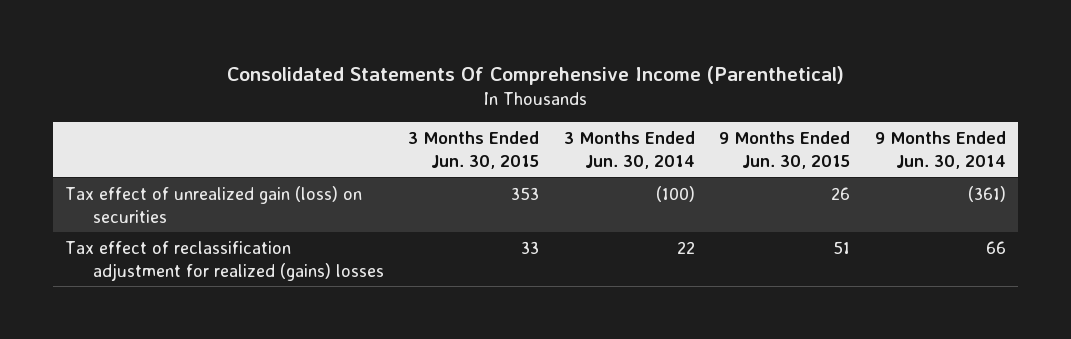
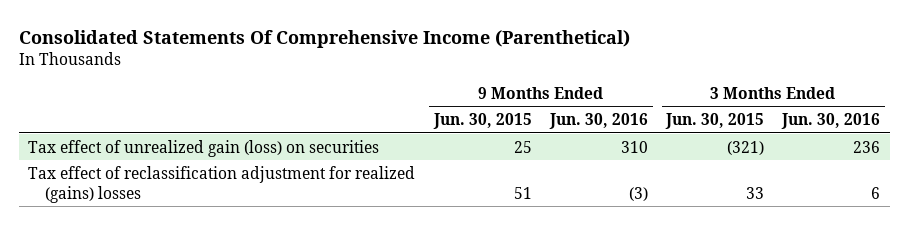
[563,131,695,169] 3 Months Ended Jun. 30, 2014 -> none
[875,131,1007,169] 9 Months Ended Jun. 30, 2014 -> none
none -> [548,113,648,130] Jun. 30, 2016
none -> [781,113,881,130] Jun. 30, 2016
[511,186,540,200] 353 -> [727,140,765,155] (321)
[831,186,851,200] 26 -> [513,140,532,153] 25

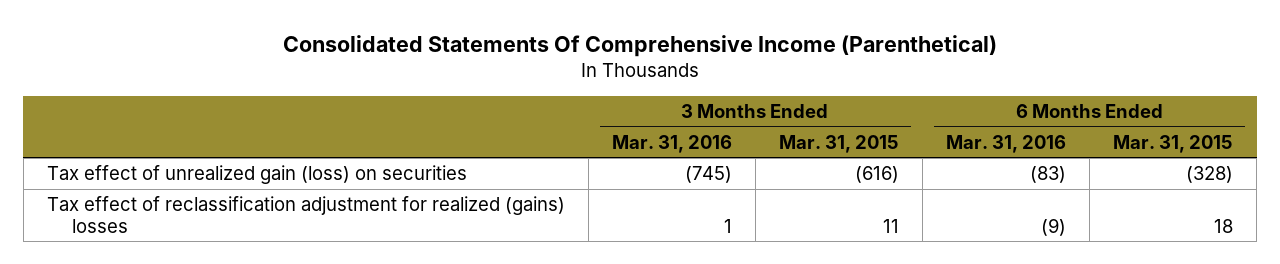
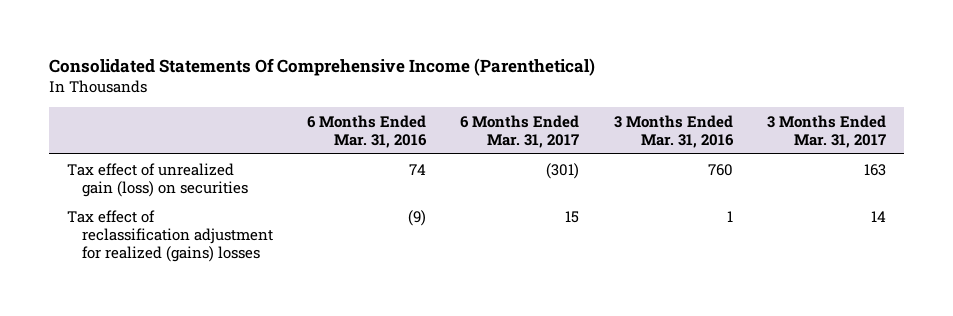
[778,134,899,153] Mar. 31, 2015 -> none
[1113,134,1234,153] Mar. 31, 2015 -> none
none -> [460,114,580,148] 6 Months Ended Mar. 31, 2017
none -> [767,114,887,148] 3 Months Ended Mar. 31, 2017
[684,166,732,184] (745) -> [707,163,733,176] 760
[1030,166,1067,184] (83) -> [409,163,427,175] 74

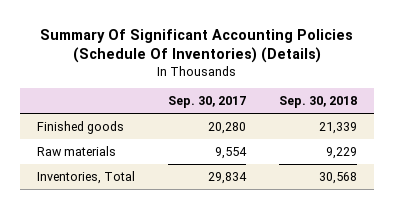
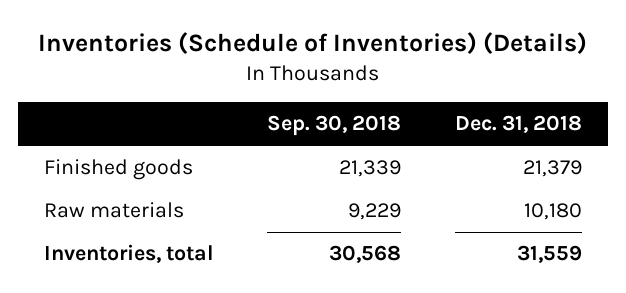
[39,28,353,63] Summary Of Significant Accounting Policies (Schedule Of Inventories) (Details) -> [37,32,587,55] Inventories (Schedule of Inventories) (Details)
[167,96,246,109] Sep. 30, 2017 -> none
none -> [454,115,582,134] Dec. 31, 2018
[36,171,135,185] Inventories, Total -> [44,244,215,264] Inventories, total

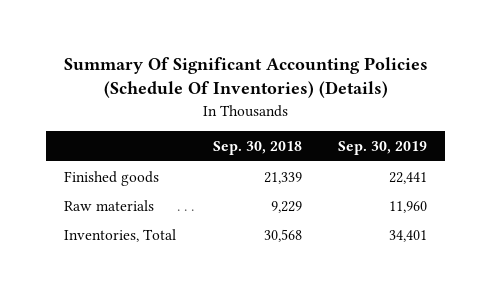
[37,32,587,55] Inventories (Schedule of Inventories) (Details) -> [63,57,428,99] Summary Of Significant Accounting Policies (Schedule Of Inventories) (Details)
[454,115,582,134] Dec. 31, 2018 -> none
none -> [338,141,428,156] Sep. 30, 2019
[44,244,215,264] Inventories, total -> [63,228,176,242] Inventories, Total

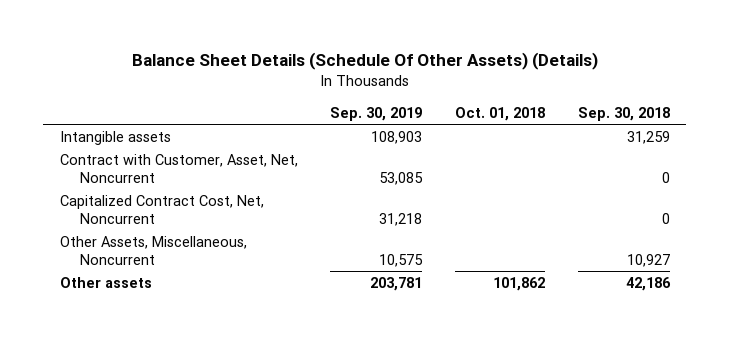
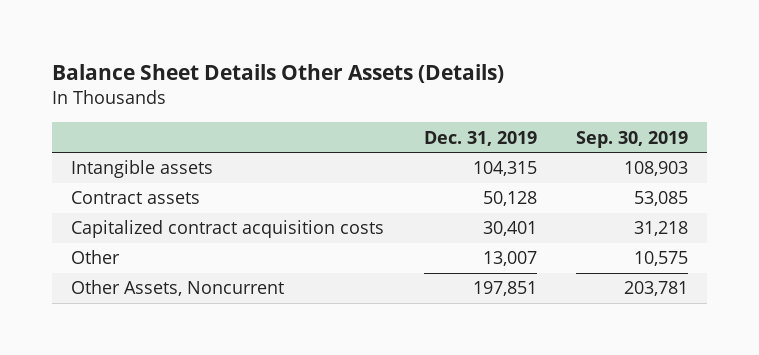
[131,52,598,71] Balance Sheet Details (Schedule Of Other Assets) (Details) -> [51,63,504,83] Balance Sheet Details Other Assets (Details)
[454,106,545,121] Oct. 01, 2018 -> none
[577,106,670,121] Sep. 30, 2018 -> none
none -> [423,130,537,146] Dec. 31, 2019
[59,153,298,183] Contract with Customer, Asset, Net, Noncurrent -> [71,191,201,205] Contract assets
[59,194,264,224] Capitalized Contract Cost, Net, Noncurrent -> [71,220,385,239] Capitalized contract acquisition costs
[59,235,247,265] Other Assets, Miscellaneous, Noncurrent -> [71,250,121,265] Other
[59,276,152,288] Other assets -> [71,280,285,297] Other Assets, Noncurrent

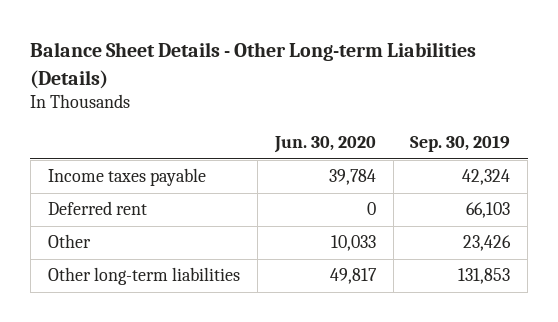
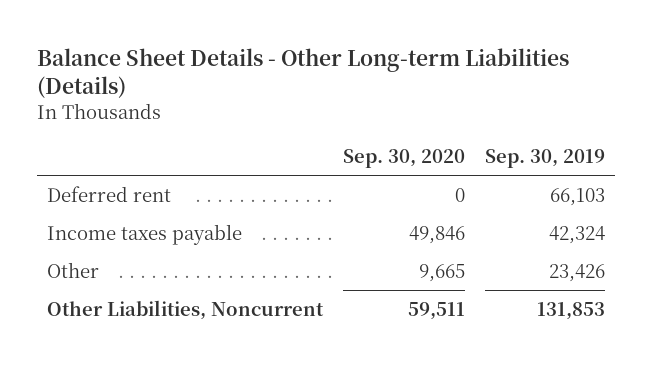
[273,136,376,154] Jun. 30, 2020 -> none
none -> [343,149,466,169] Sep. 30, 2020
[47,168,206,187] Income taxes payable -> [47,223,243,245] Income taxes payable
[47,267,240,286] Other long-term liabilities -> [47,299,325,320] Other Liabilities, Noncurrent

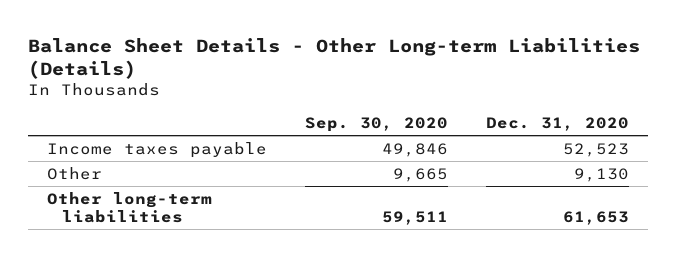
[485,149,606,169] Sep. 30, 2019 -> none
none -> [486,117,630,132] Dec. 31, 2020
[47,185,172,202] Deferred rent -> none
[47,299,325,320] Other Liabilities, Noncurrent -> [47,191,213,224] Other long-term liabilities

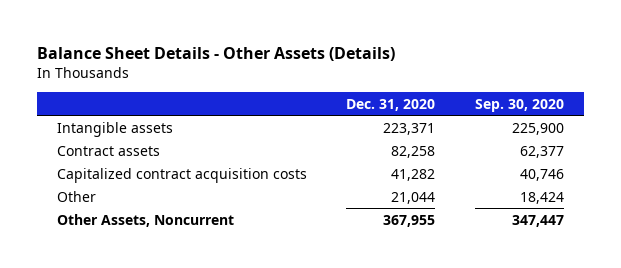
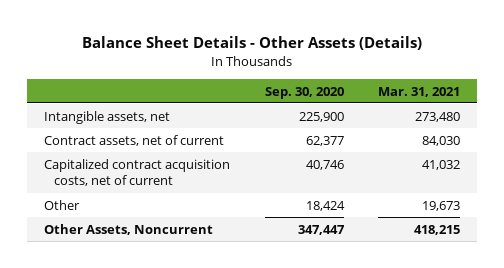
[346,98,436,111] Dec. 31, 2020 -> none
none -> [377,86,460,97] Mar. 31, 2021
[56,121,173,137] Intangible assets -> [44,110,171,124] Intangible assets, net
[56,145,160,156] Contract assets -> [44,134,225,146] Contract assets, net of current
[56,167,307,183] Capitalized contract acquisition costs -> [44,158,231,187] Capitalized contract acquisition costs, net of current

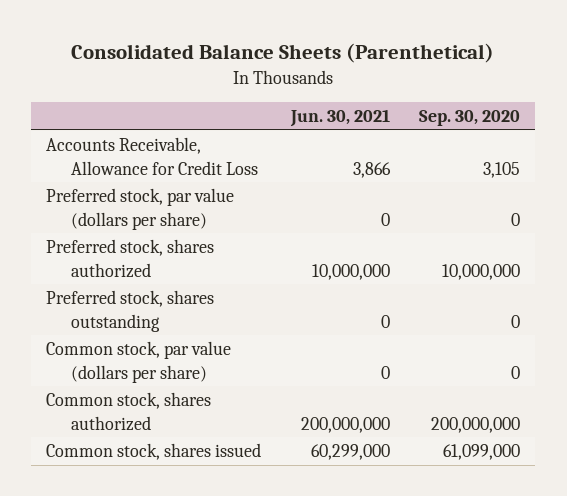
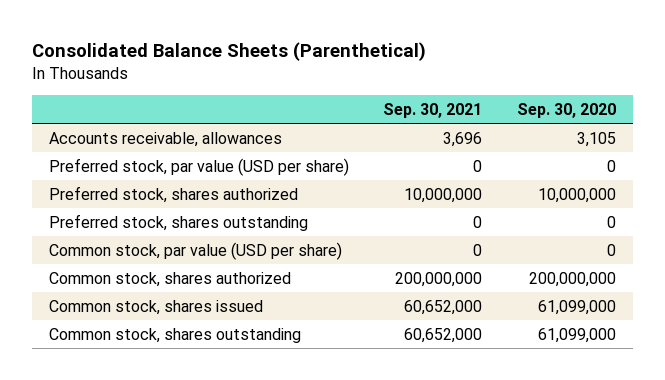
[289,109,390,128] Jun. 30, 2021 -> none
none -> [383,102,483,118] Sep. 30, 2021
[46,137,258,175] Accounts Receivable, Allowance for Credit Loss -> [49,131,283,147] Accounts receivable, allowances
[46,188,235,230] Preferred stock, par value (dollars per share) -> [49,157,350,176] Preferred stock, par value (USD per share)
[46,341,232,383] Common stock, par value (dollars per share) -> [49,241,343,260] Common stock, par value (USD per share)
none -> [49,327,302,343] Common stock, shares outstanding

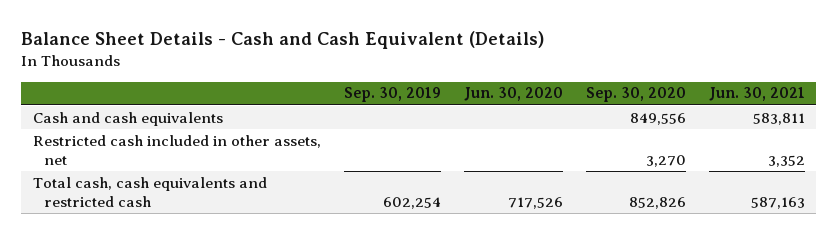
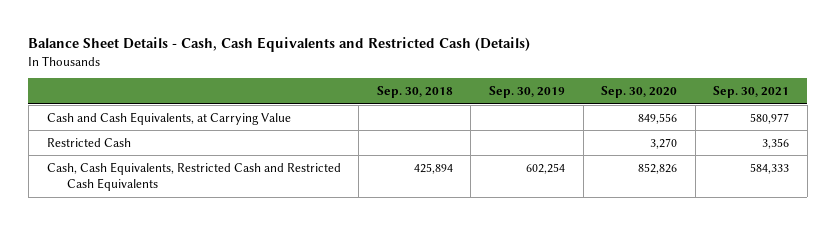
[21,31,545,50] Balance Sheet Details - Cash and Cash Equivalent (Details) -> [28,37,531,53] Balance Sheet Details - Cash, Cash Equivalents and Restricted Cash (Details)
[463,87,563,102] Jun. 30, 2020 -> none
[708,87,805,102] Jun. 30, 2021 -> none
none -> [376,86,453,99] Sep. 30, 2018
none -> [713,86,790,99] Sep. 30, 2021
[32,111,223,126] Cash and cash equivalents -> [46,111,291,125] Cash and Cash Equivalents, at Carrying Value
[32,134,321,165] Restricted cash included in other assets, net -> [46,137,131,147] Restricted Cash
[32,176,267,207] Total cash, cash equivalents and restricted cash -> [46,161,341,192] Cash, Cash Equivalents, Restricted Cash and Restricted Cash Equivalents

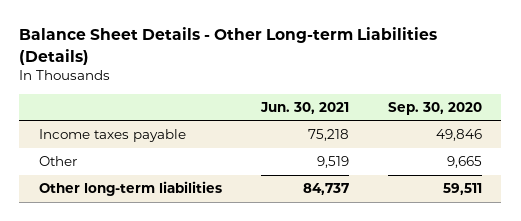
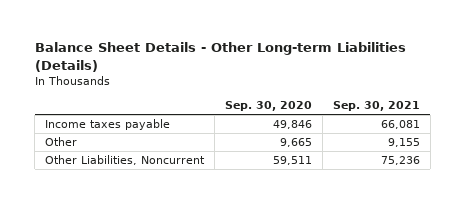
[259,101,349,114] Jun. 30, 2021 -> none
none -> [332,101,420,112] Sep. 30, 2021
[38,181,222,197] Other long-term liabilities -> [45,155,206,166] Other Liabilities, Noncurrent

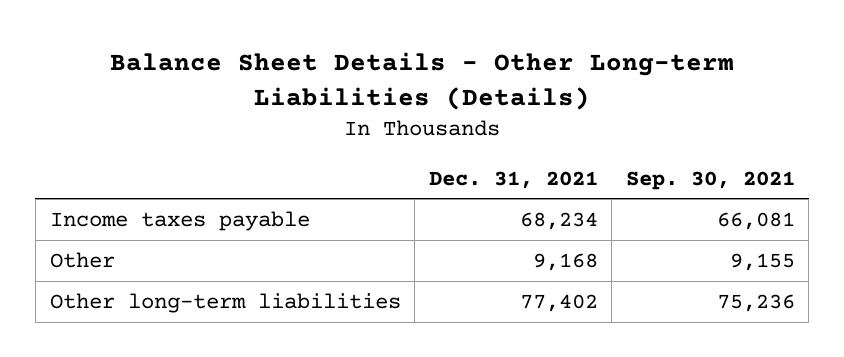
[225,101,313,112] Sep. 30, 2020 -> none
none -> [428,170,598,189] Dec. 31, 2021
[45,155,206,166] Other Liabilities, Noncurrent -> [49,292,401,313] Other long-term liabilities

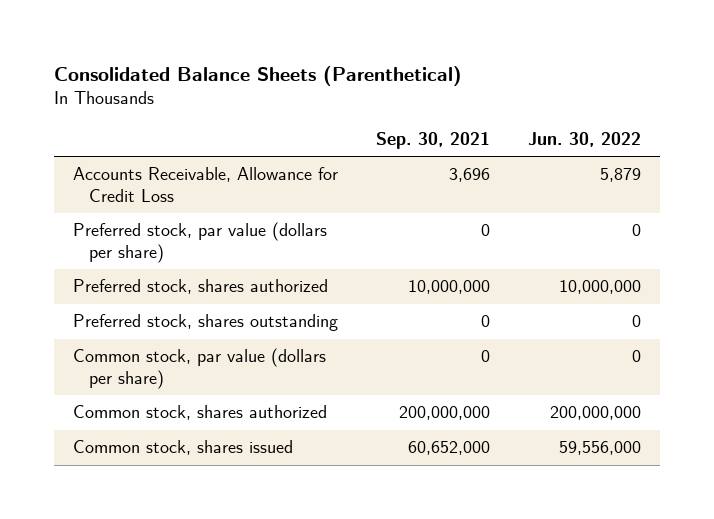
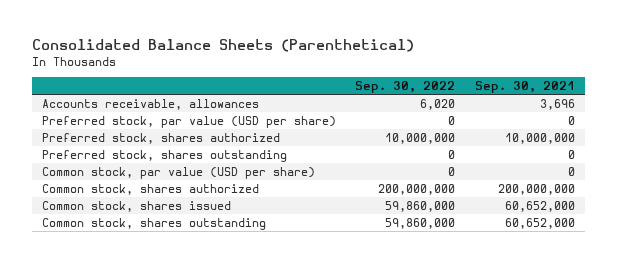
[528,131,642,147] Jun. 30, 2022 -> none
none -> [355,81,456,94] Sep. 30, 2022
[73,167,339,203] Accounts Receivable, Allowance for Credit Loss -> [41,98,259,110] Accounts receivable, allowances
[73,222,328,264] Preferred stock, par value (dollars per share) -> [41,115,336,128] Preferred stock, par value (USD per share)
[73,348,327,390] Common stock, par value (dollars per share) -> [41,166,315,179] Common stock, par value (USD per share)
none -> [41,217,266,230] Common stock, shares outstanding

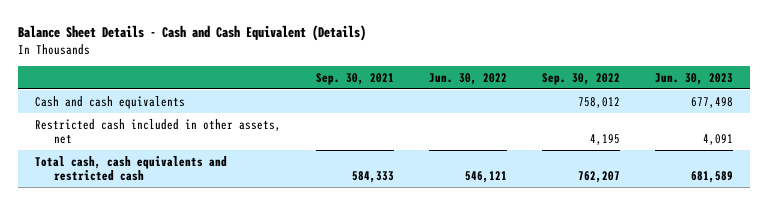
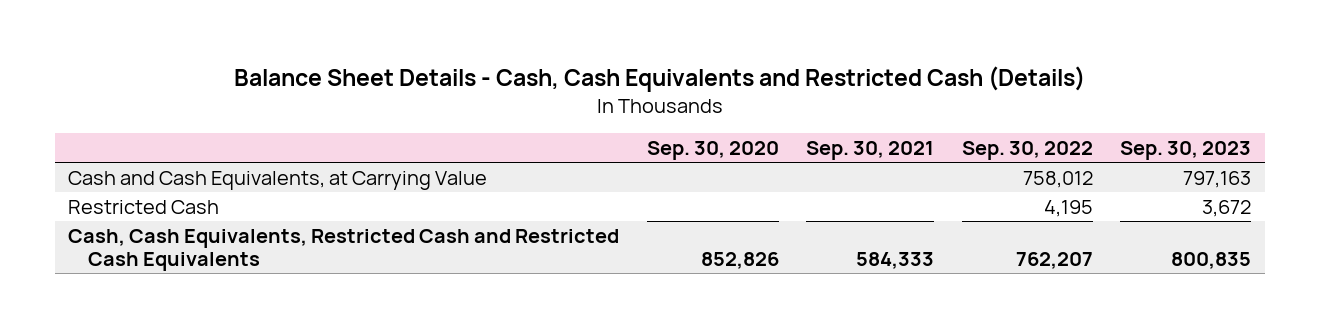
[18,25,367,42] Balance Sheet Details - Cash and Cash Equivalent (Details) -> [233,66,1085,93] Balance Sheet Details - Cash, Cash Equivalents and Restricted Cash (Details)
[429,72,508,85] Jun. 30, 2022 -> none
[654,72,733,85] Jun. 30, 2023 -> none
none -> [646,141,779,161] Sep. 30, 2020
none -> [1119,141,1251,161] Sep. 30, 2023
[35,95,186,109] Cash and cash equivalents -> [68,170,488,190] Cash and Cash Equivalents, at Carrying Value
[35,118,282,145] Restricted cash included in other assets, net -> [68,199,220,214] Restricted Cash
[35,155,228,182] Total cash, cash equivalents and restricted cash -> [68,228,620,272] Cash, Cash Equivalents, Restricted Cash and Restricted Cash Equivalents

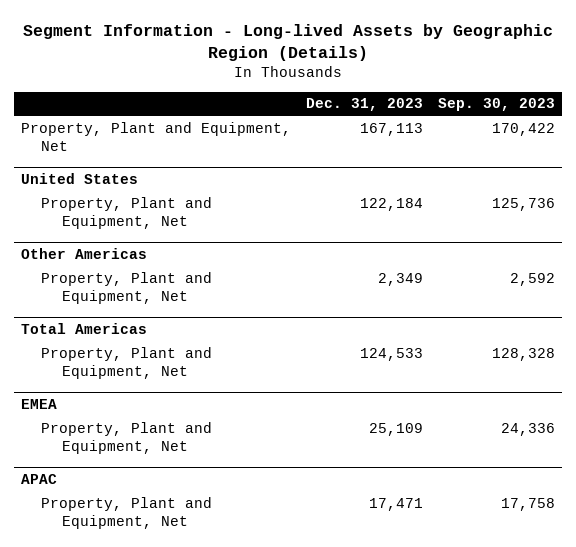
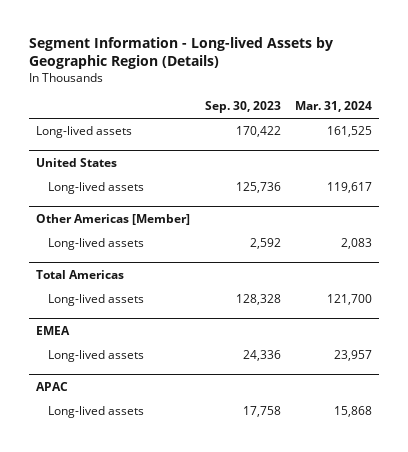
[305,98,423,112] Dec. 31, 2023 -> none
none -> [294,101,372,113] Mar. 31, 2024
[21,121,292,151] Property, Plant and Equipment, Net -> [36,126,133,139] Long-lived assets
[41,196,213,229] Property, Plant and Equipment, Net -> [48,182,145,195] Long-lived assets
[21,247,148,259] Other Americas -> [36,213,191,225] Other Americas [Member]
[41,271,213,304] Property, Plant and Equipment, Net -> [48,238,145,251] Long-lived assets
[41,346,213,379] Property, Plant and Equipment, Net -> [48,294,145,307] Long-lived assets
[41,421,213,454] Property, Plant and Equipment, Net -> [48,350,145,363] Long-lived assets
[41,496,213,529] Property, Plant and Equipment, Net -> [48,406,145,419] Long-lived assets

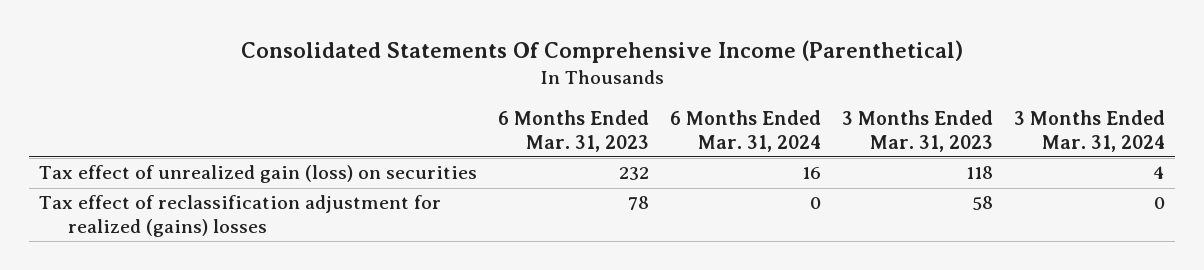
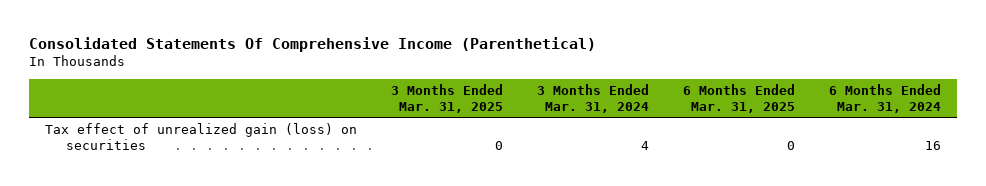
[498,110,650,152] 6 Months Ended Mar. 31, 2023 -> none
[841,110,993,152] 3 Months Ended Mar. 31, 2023 -> none
none -> [391,83,504,114] 3 Months Ended Mar. 31, 2025
none -> [682,83,795,114] 6 Months Ended Mar. 31, 2025
[39,195,442,238] Tax effect of reclassification adjustment for realized (gains) losses -> none

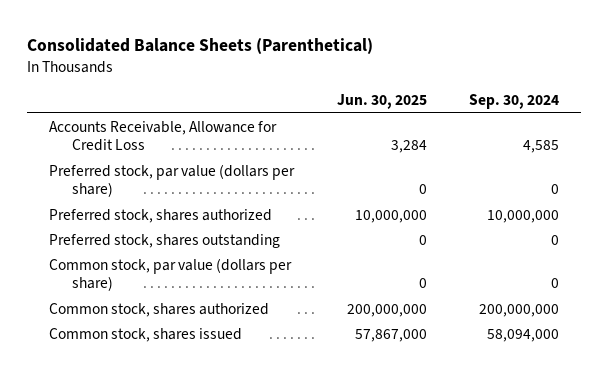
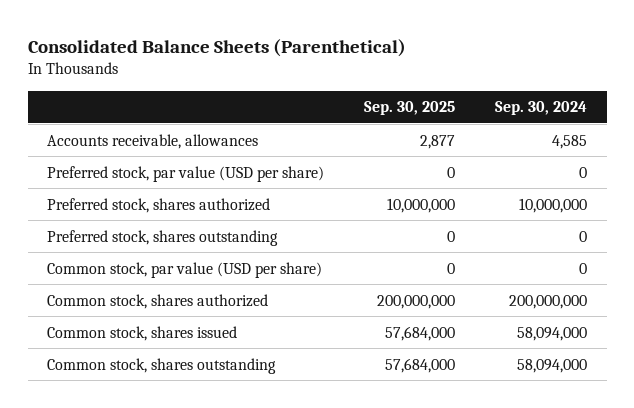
[336,94,427,110] Jun. 30, 2025 -> none
none -> [364,101,456,116] Sep. 30, 2025
[48,120,277,151] Accounts Receivable, Allowance for Credit Loss -> [47,133,259,149] Accounts receivable, allowances
[48,163,295,197] Preferred stock, par value (dollars per share) -> [47,165,325,182] Preferred stock, par value (USD per share)
[48,257,292,291] Common stock, par value (dollars per share) -> [47,261,323,278] Common stock, par value (USD per share)
none -> [47,357,277,374] Common stock, shares outstanding

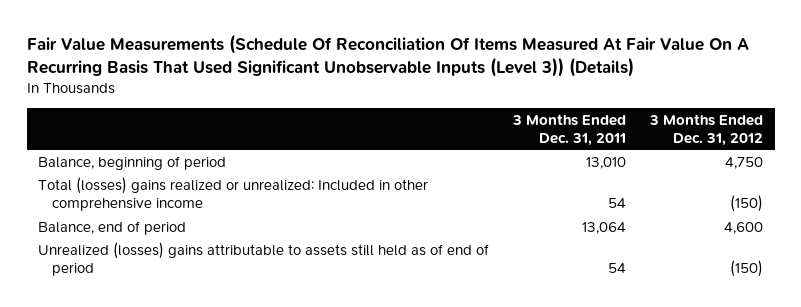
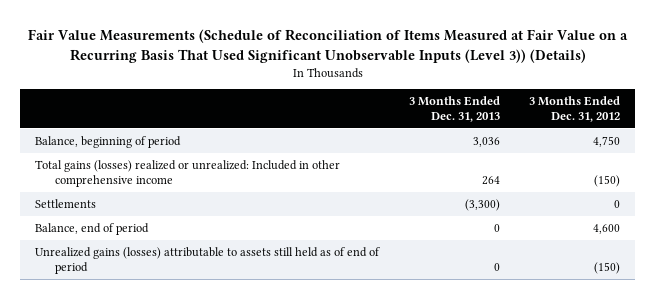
[26,33,749,77] Fair Value Measurements (Schedule Of Reconciliation Of Items Measured At Fair Value On A Recurring Basis That Used Significant Unobservable Inputs (Level 3)) (Details) -> [27,29,628,63] Fair Value Measurements (Schedule of Reconciliation of Items Measured at Fair Value on a Recurring Basis That Used Significant Unobservable Inputs (Level 3)) (Details)
[512,113,627,146] 3 Months Ended Dec. 31, 2011 -> none
none -> [408,96,500,122] 3 Months Ended Dec. 31, 2013
[38,176,429,211] Total (losses) gains realized or unrealized: Included in other comprehensive income -> [35,160,341,187] Total gains (losses) realized or unrealized: Included in other comprehensive income
none -> [35,199,97,209] Settlements
[38,241,490,276] Unrealized (losses) gains attributable to assets still held as of end of period -> [35,247,381,274] Unrealized gains (losses) attributable to assets still held as of end of period

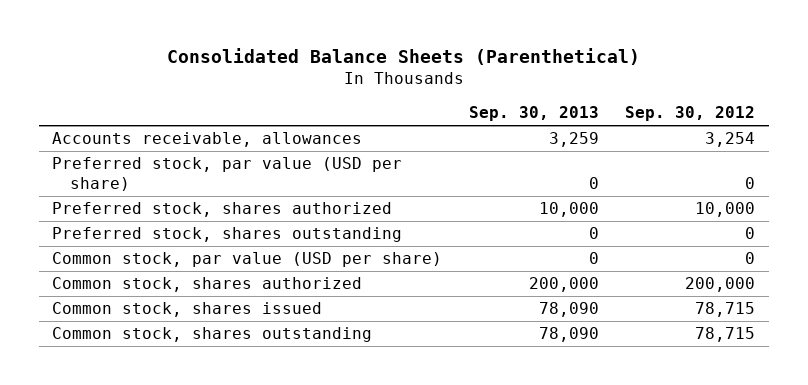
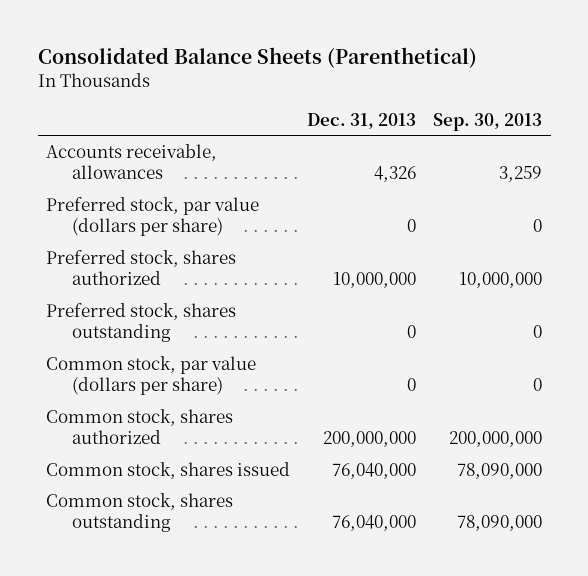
[625,106,756,122] Sep. 30, 2012 -> none
none -> [307,112,417,129] Dec. 31, 2013
[52,157,403,192] Preferred stock, par value (USD per share) -> [46,196,260,236] Preferred stock, par value (dollars per share)
[538,202,599,218] 10,000 -> [459,271,543,288] 10,000,000
[52,252,443,268] Common stock, par value (USD per share) -> [46,355,257,395] Common stock, par value (dollars per share)
[528,277,599,293] 200,000 -> [449,430,543,447] 200,000,000
[538,302,599,318] 78,090 -> [457,462,543,479] 78,090,000
[538,327,599,343] 78,090 -> [457,514,543,531] 78,090,000

